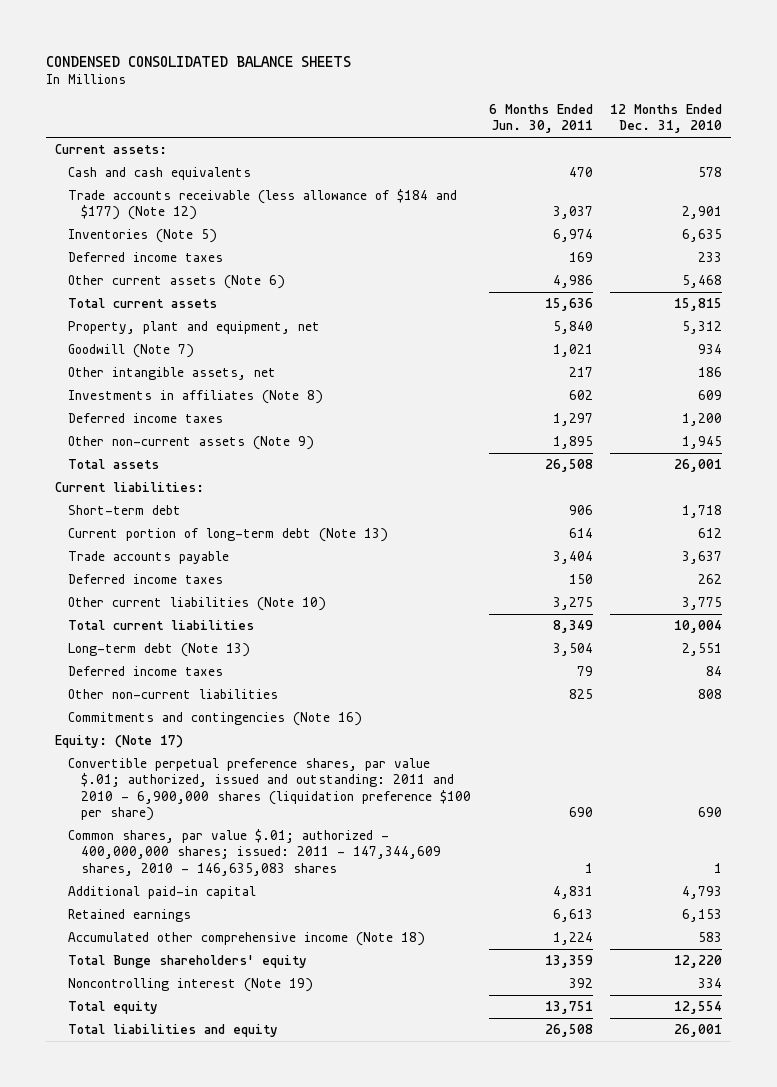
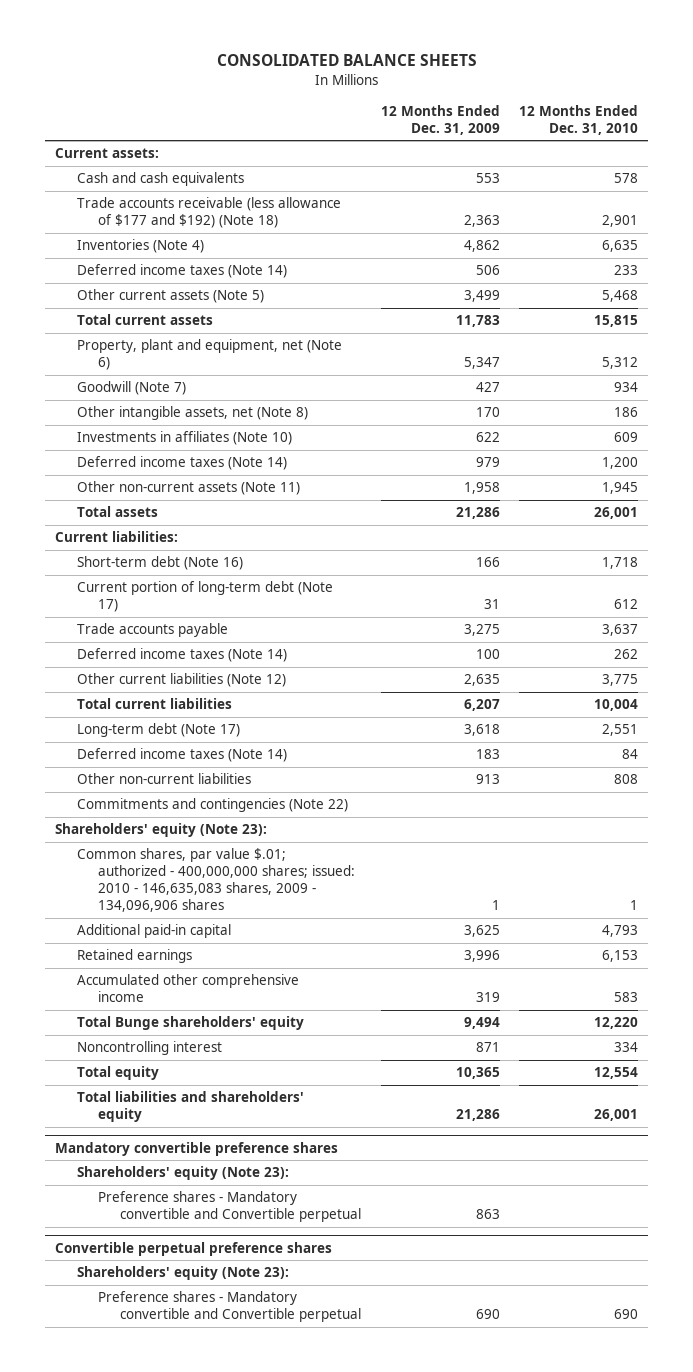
[45,55,351,67] CONDENSED CONSOLIDATED BALANCE SHEETS -> [216,54,477,67] CONSOLIDATED BALANCE SHEETS
[488,103,593,134] 6 Months Ended Jun. 30, 2011 -> none
none -> [380,104,500,135] 12 Months Ended Dec. 31, 2009
[68,189,458,221] Trade accounts receivable (less allowance of $184 and $177) (Note 12) -> [76,197,341,229] Trade accounts receivable (less allowance of $177 and $192) (Note 18)
[68,229,218,244] Inventories (Note 5) -> [76,239,204,254] Inventories (Note 4)
[68,252,224,263] Deferred income taxes -> [76,264,287,279] Deferred income taxes (Note 14)
[68,275,286,290] Other current assets (Note 6) -> [76,289,264,304] Other current assets (Note 5)
[68,321,321,335] Property, plant and equipment, net -> [76,339,342,371] Property, plant and equipment, net (Note 6)
[68,367,277,381] Other intangible assets, net -> [76,406,308,421] Other intangible assets, net (Note 8)
[68,390,324,405] Investments in affiliates (Note 8) -> [76,431,292,446] Investments in affiliates (Note 10)
[68,413,224,424] Deferred income taxes -> [76,456,287,471] Deferred income taxes (Note 14)
[68,436,315,451] Other non-current assets (Note 9) -> [76,481,300,496] Other non-current assets (Note 11)
[68,505,182,516] Short-term debt -> [76,556,243,571] Short-term debt (Note 16)
[68,528,389,543] Current portion of long-term debt (Note 13) -> [76,581,333,613] Current portion of long-term debt (Note 17)
[68,574,224,585] Deferred income taxes -> [76,648,287,663] Deferred income taxes (Note 14)
[68,597,327,612] Other current liabilities (Note 10) -> [76,673,286,688] Other current liabilities (Note 12)
[68,643,251,658] Long-term debt (Note 13) -> [76,723,240,738] Long-term debt (Note 17)
[68,666,224,677] Deferred income taxes -> [76,748,287,763] Deferred income taxes (Note 14)
[68,758,472,821] Convertible perpetual preference shares, par value $.01; authorized, issued and outstanding: 2011 and 2010 - 6,900,000 shares (liquidation preference $100 per share) -> none
[68,712,363,727] Commitments and contingencies (Note 16) -> [76,798,348,813] Commitments and contingencies (Note 22)
[54,735,183,749] Equity: (Note 17) -> [54,823,267,838] Shareholders' equity (Note 23):
[68,829,442,876] Common shares, par value $.01; authorized - 400,000,000 shares; issued: 2011 - 147,344,609 shares, 2010 - 146,635,083 shares -> [76,848,356,913] Common shares, par value $.01; authorized - 400,000,000 shares; issued: 2010 - 146,635,083 shares, 2009 - 134,096,906 shares
[68,932,426,947] Accumulated other comprehensive income (Note 18) -> [76,974,299,1003] Accumulated other comprehensive income
[68,978,314,993] Noncontrolling interest (Note 19) -> [76,1041,222,1056] Noncontrolling interest
[68,1024,279,1038] Total liabilities and equity -> [76,1091,304,1123] Total liabilities and shareholders' equity
none -> [54,1141,338,1156] Mandatory convertible preference shares
none -> [76,1166,289,1181] Shareholders' equity (Note 23):
none -> [98,1191,361,1223] Preference shares - Mandatory convertible and Convertible perpetual
none -> [54,1241,332,1256] Convertible perpetual preference shares
none -> [76,1266,289,1281] Shareholders' equity (Note 23):
none -> [98,1291,361,1323] Preference shares - Mandatory convertible and Convertible perpetual

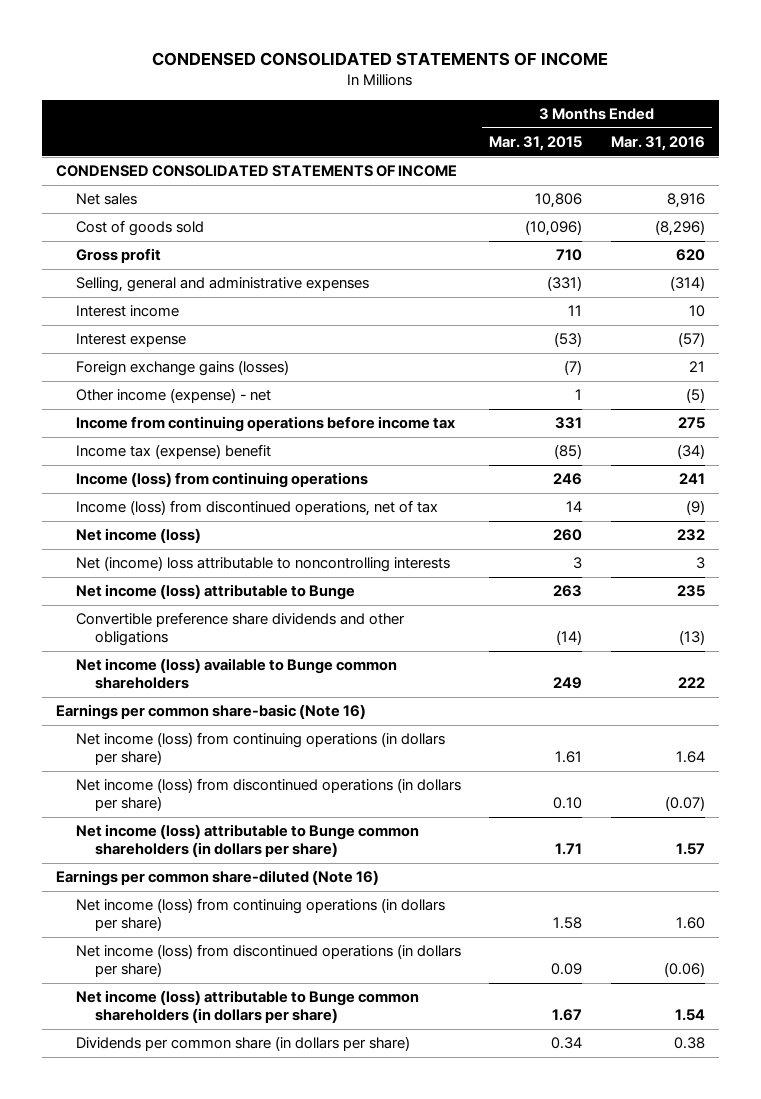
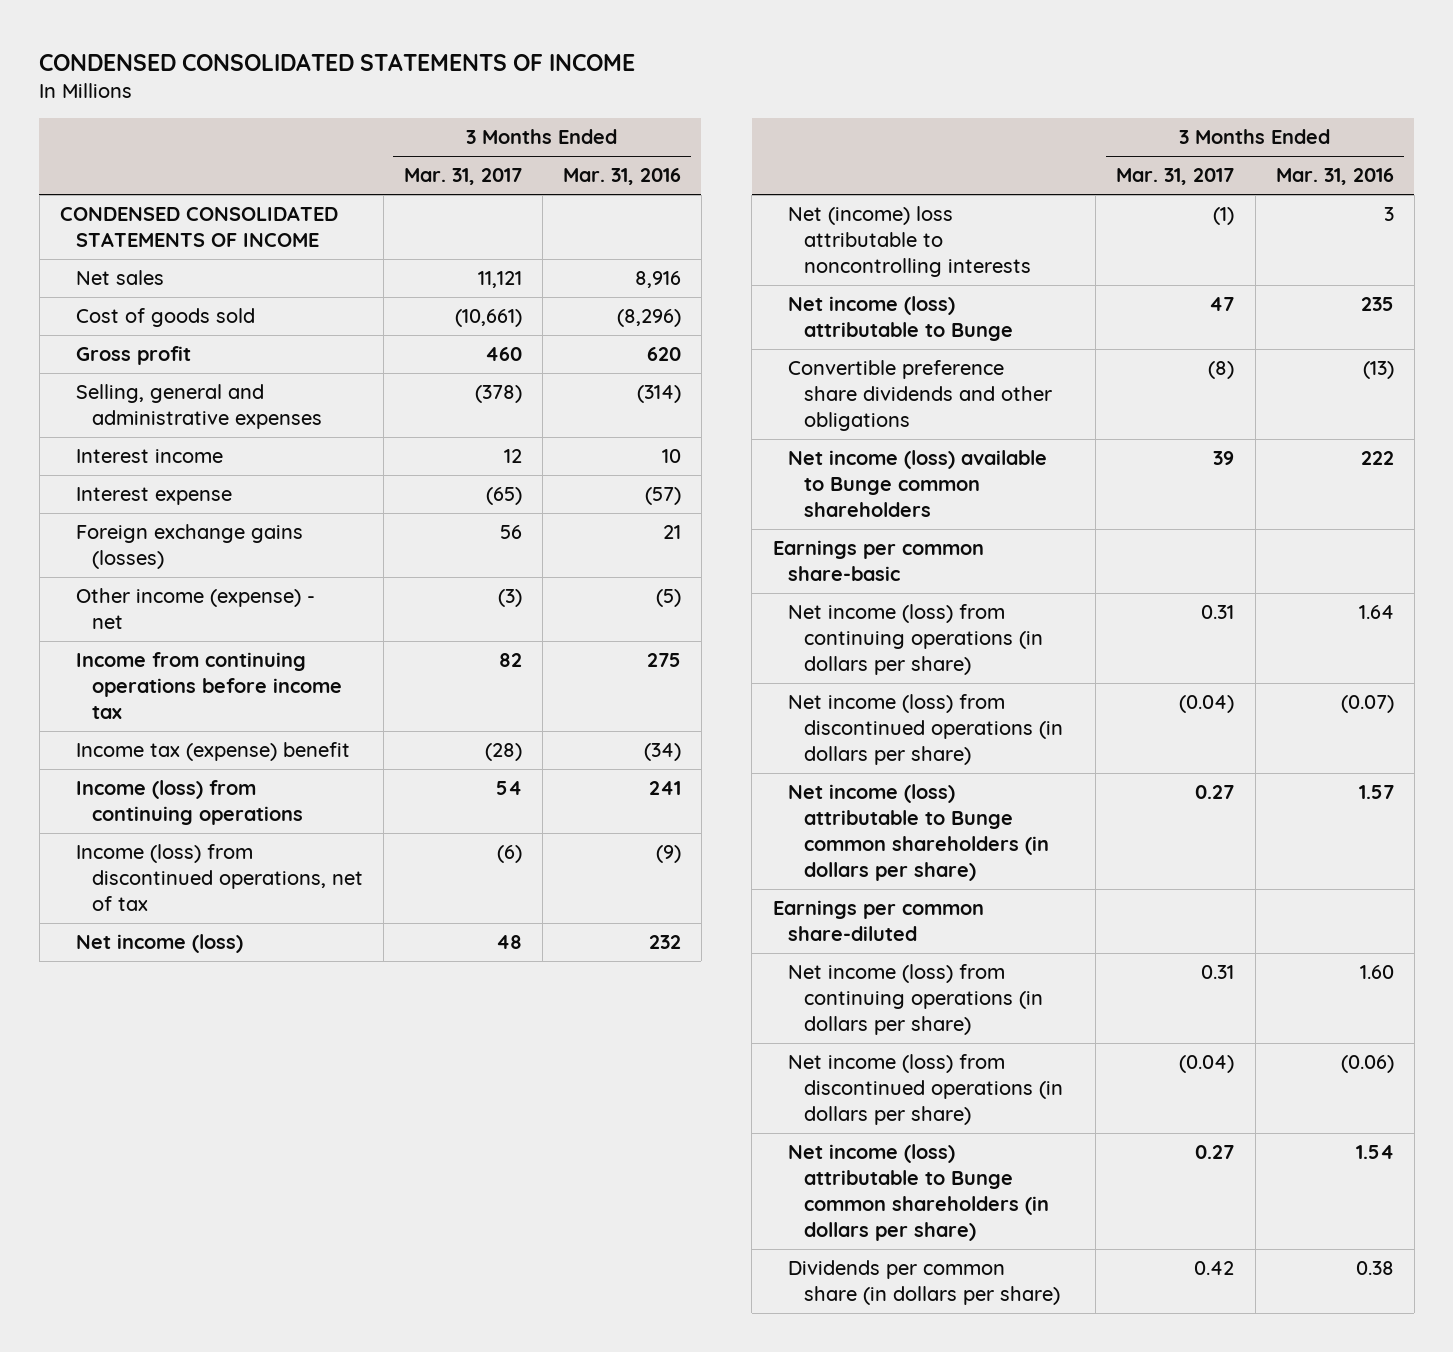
[489,136,583,152] Mar. 31, 2015 -> none
none -> [403,168,522,186] Mar. 31, 2017
[56,704,367,721] Earnings per common share-basic (Note 16) -> [772,540,984,582] Earnings per common share-basic
[56,870,380,887] Earnings per common share-diluted (Note 16) -> [772,900,984,942] Earnings per common share-diluted

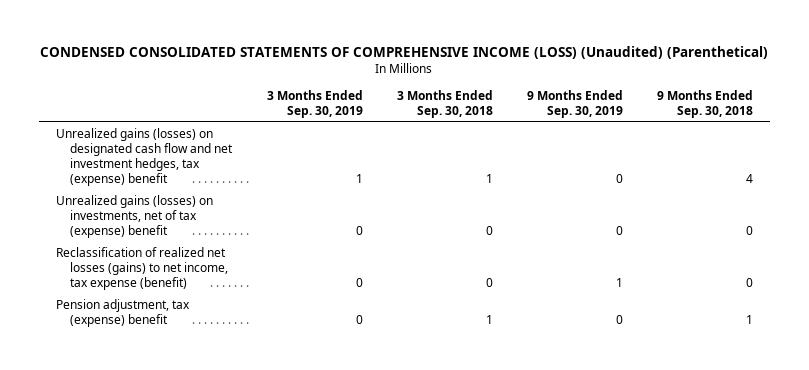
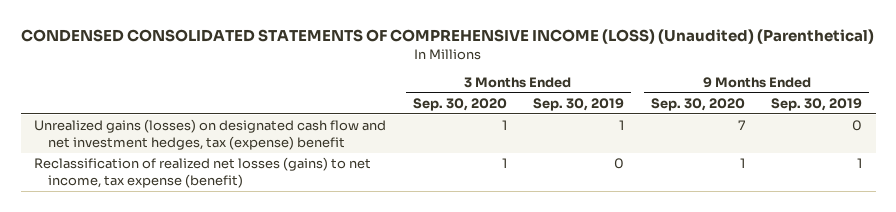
[396,90,493,119] 3 Months Ended Sep. 30, 2018 -> none
[656,90,753,119] 9 Months Ended Sep. 30, 2018 -> none
none -> [412,97,507,111] Sep. 30, 2020
none -> [650,97,745,111] Sep. 30, 2020
[56,195,214,239] Unrealized gains (losses) on investments, net of tax (expense) benefit -> none
[56,299,191,328] Pension adjustment, tax (expense) benefit -> none

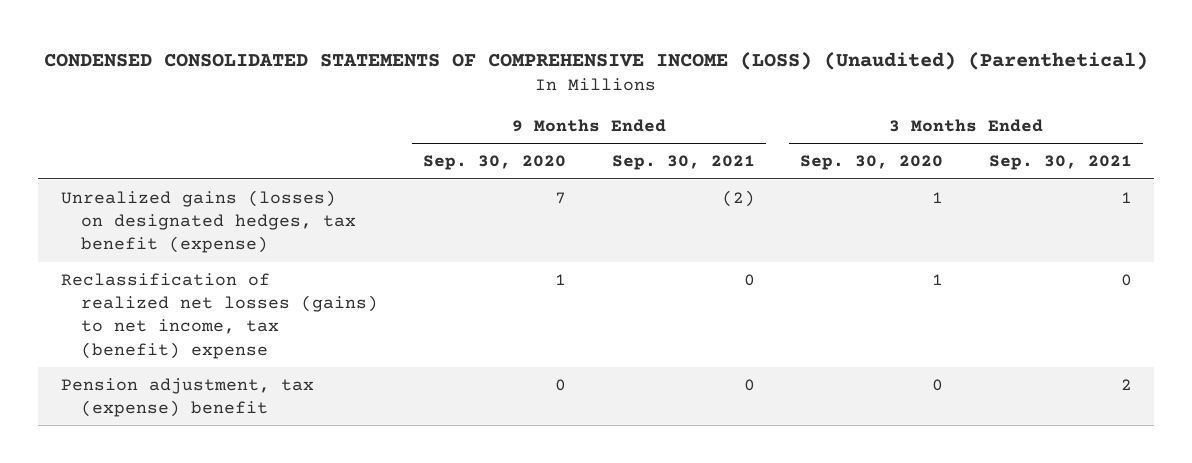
[533,97,625,111] Sep. 30, 2019 -> none
[771,97,863,111] Sep. 30, 2019 -> none
none -> [611,155,755,171] Sep. 30, 2021
none -> [988,155,1132,171] Sep. 30, 2021
[33,119,386,151] Unrealized gains (losses) on designated cash flow and net investment hedges, tax (expense) benefit -> [60,189,356,254] Unrealized gains (losses) on designated hedges, tax benefit (expense)
[33,157,371,189] Reclassification of realized net losses (gains) to net income, tax expense (benefit) -> [60,272,378,359] Reclassification of realized net losses (gains) to net income, tax (benefit) expense
none -> [60,377,314,418] Pension adjustment, tax (expense) benefit

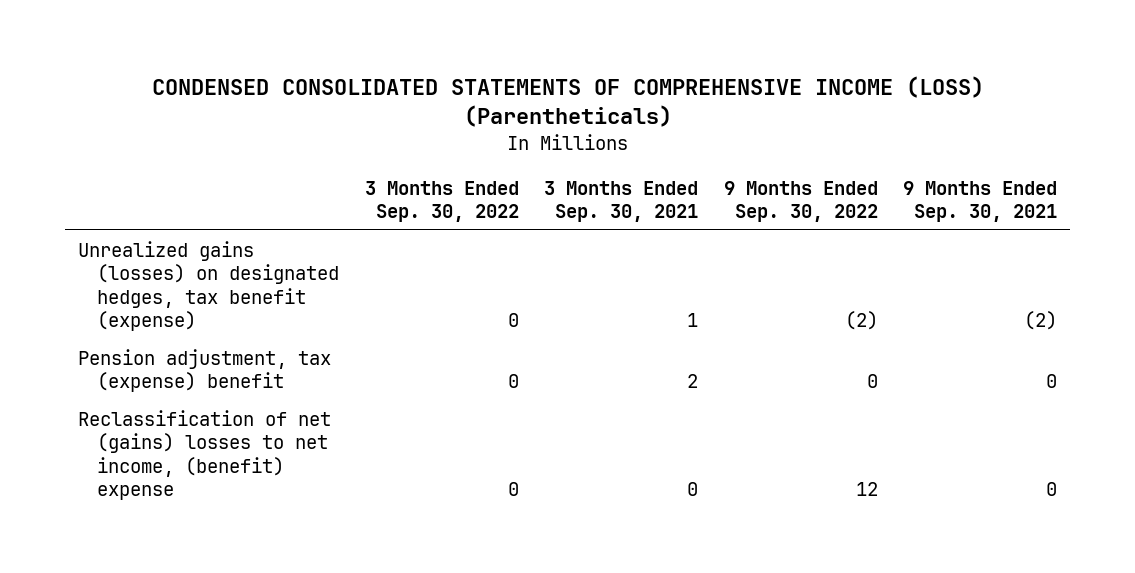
[44,52,1149,71] CONDENSED CONSOLIDATED STATEMENTS OF COMPREHENSIVE INCOME (LOSS) (Unaudited) (Parenthetical) -> [151,75,984,128] CONDENSED CONSOLIDATED STATEMENTS OF COMPREHENSIVE INCOME (LOSS) (Parentheticals)
[423,155,567,171] Sep. 30, 2020 -> none
[800,155,944,171] Sep. 30, 2020 -> none
none -> [364,180,519,223] 3 Months Ended Sep. 30, 2022
none -> [723,180,878,223] 9 Months Ended Sep. 30, 2022
[60,272,378,359] Reclassification of realized net losses (gains) to net income, tax (benefit) expense -> none
none -> [78,409,332,501] Reclassification of net (gains) losses to net income, (benefit) expense

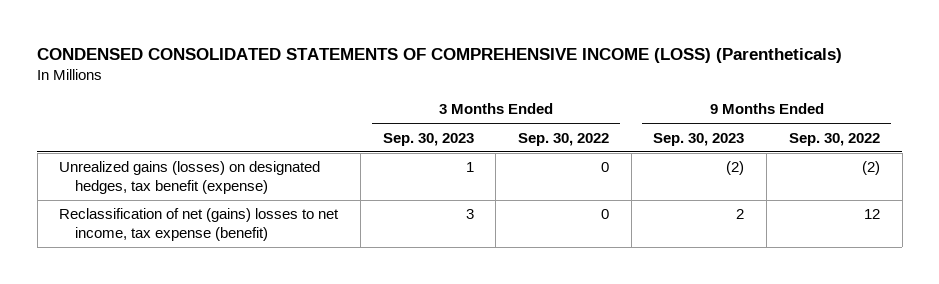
[544,180,699,223] 3 Months Ended Sep. 30, 2021 -> none
[903,180,1058,223] 9 Months Ended Sep. 30, 2021 -> none
none -> [382,132,474,146] Sep. 30, 2023
none -> [653,132,745,146] Sep. 30, 2023
[78,348,332,393] Pension adjustment, tax (expense) benefit -> none
[78,409,332,501] Reclassification of net (gains) losses to net income, (benefit) expense -> [59,208,340,242] Reclassification of net (gains) losses to net income, tax expense (benefit)

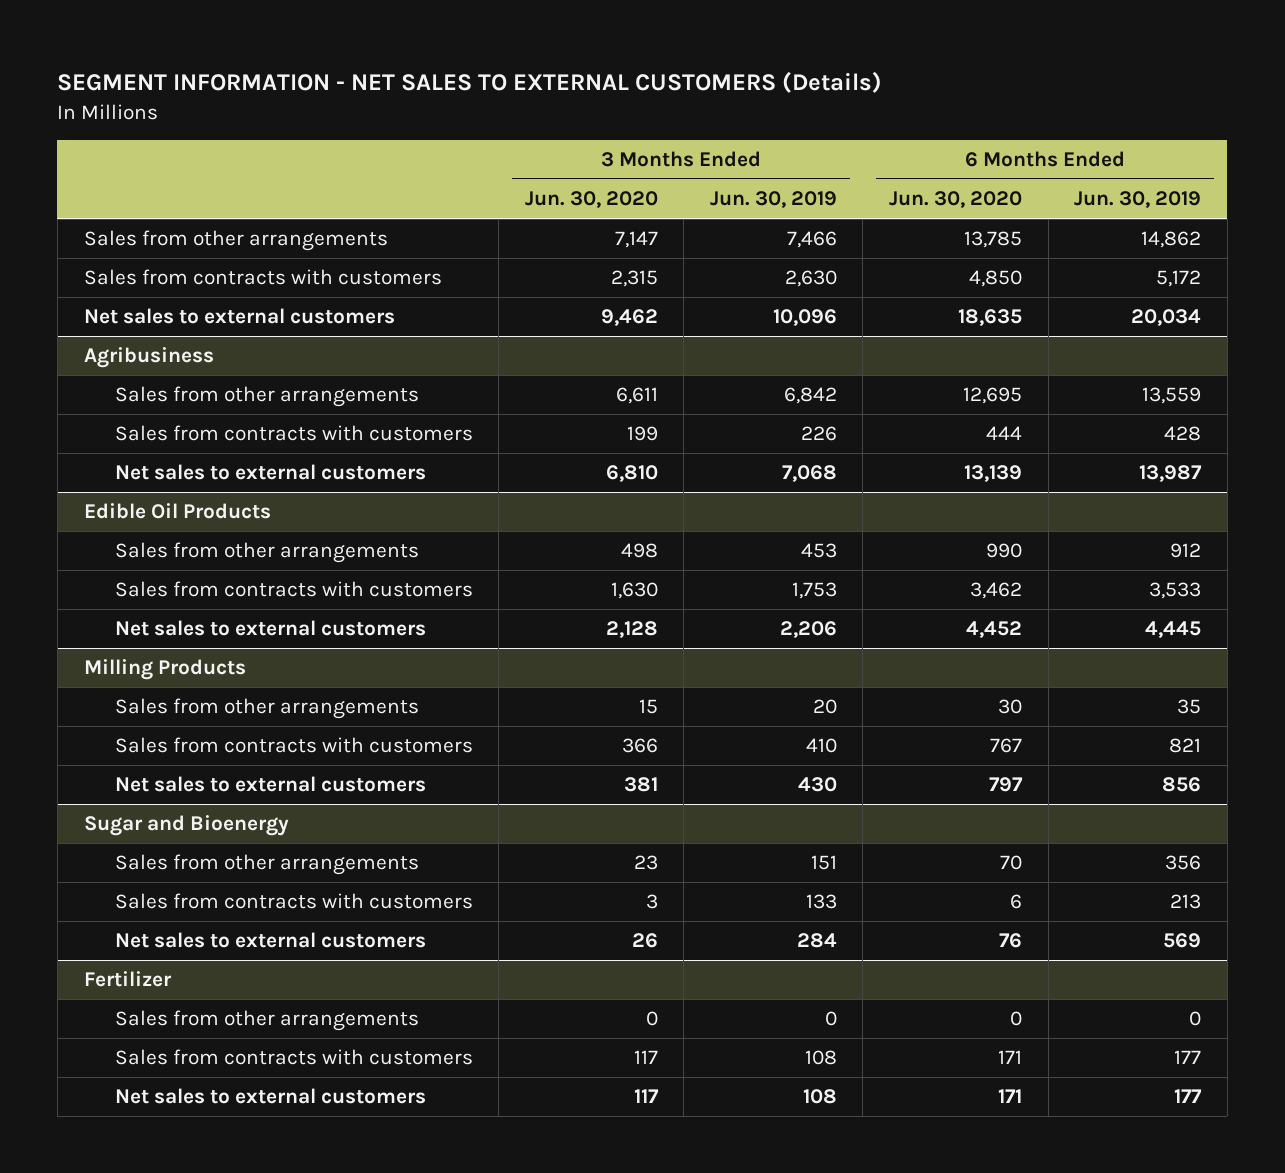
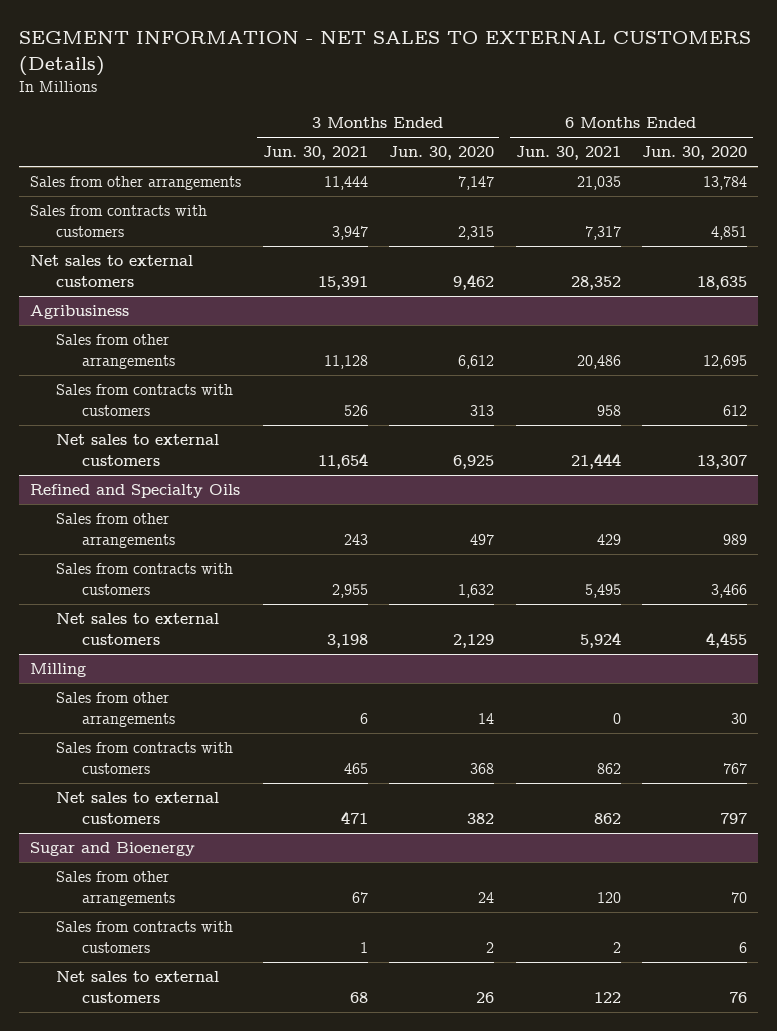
[709,191,837,209] Jun. 30, 2019 -> none
[1074,191,1202,209] Jun. 30, 2019 -> none
none -> [262,146,368,161] Jun. 30, 2021
none -> [515,146,621,161] Jun. 30, 2021
[964,231,1023,249] 13,785 -> [703,176,748,191] 13,784
[969,270,1023,288] 4,850 -> [711,226,748,241] 4,851
[83,503,271,520] Edible Oil Products -> none
[615,387,658,405] 6,611 -> [458,355,495,370] 6,612
[626,426,658,442] 199 -> [470,405,495,417] 313
[986,426,1023,441] 444 -> [723,405,748,417] 612
[605,465,658,483] 6,810 -> [453,455,495,470] 6,925
[964,465,1023,483] 13,139 -> [697,455,748,470] 13,307
none -> [29,484,240,499] Refined and Specialty Oils
[620,543,658,559] 498 -> [470,534,495,546] 497
[986,543,1023,559] 990 -> [723,534,748,546] 989
[610,582,658,600] 1,630 -> [458,584,495,599] 1,632
[970,582,1023,600] 3,462 -> [711,584,748,599] 3,466
[605,621,658,639] 2,128 -> [453,634,495,649] 2,129
[966,621,1023,639] 4,452 -> [706,632,748,649] 4,455
[83,659,246,681] Milling Products -> [29,663,86,678] Milling
[638,699,658,715] 15 -> [478,713,495,725] 14
[621,738,658,754] 366 -> [470,763,495,775] 368
[623,777,658,793] 381 -> [467,813,495,825] 382
[633,855,658,871] 23 -> [478,892,495,904] 24
[645,894,658,910] 3 -> [486,942,495,954] 2
[83,971,172,988] Fertilizer -> none
[114,1010,419,1032] Sales from other arrangements -> none
[114,1049,473,1066] Sales from contracts with customers -> none
[114,1088,426,1105] Net sales to external customers -> none

